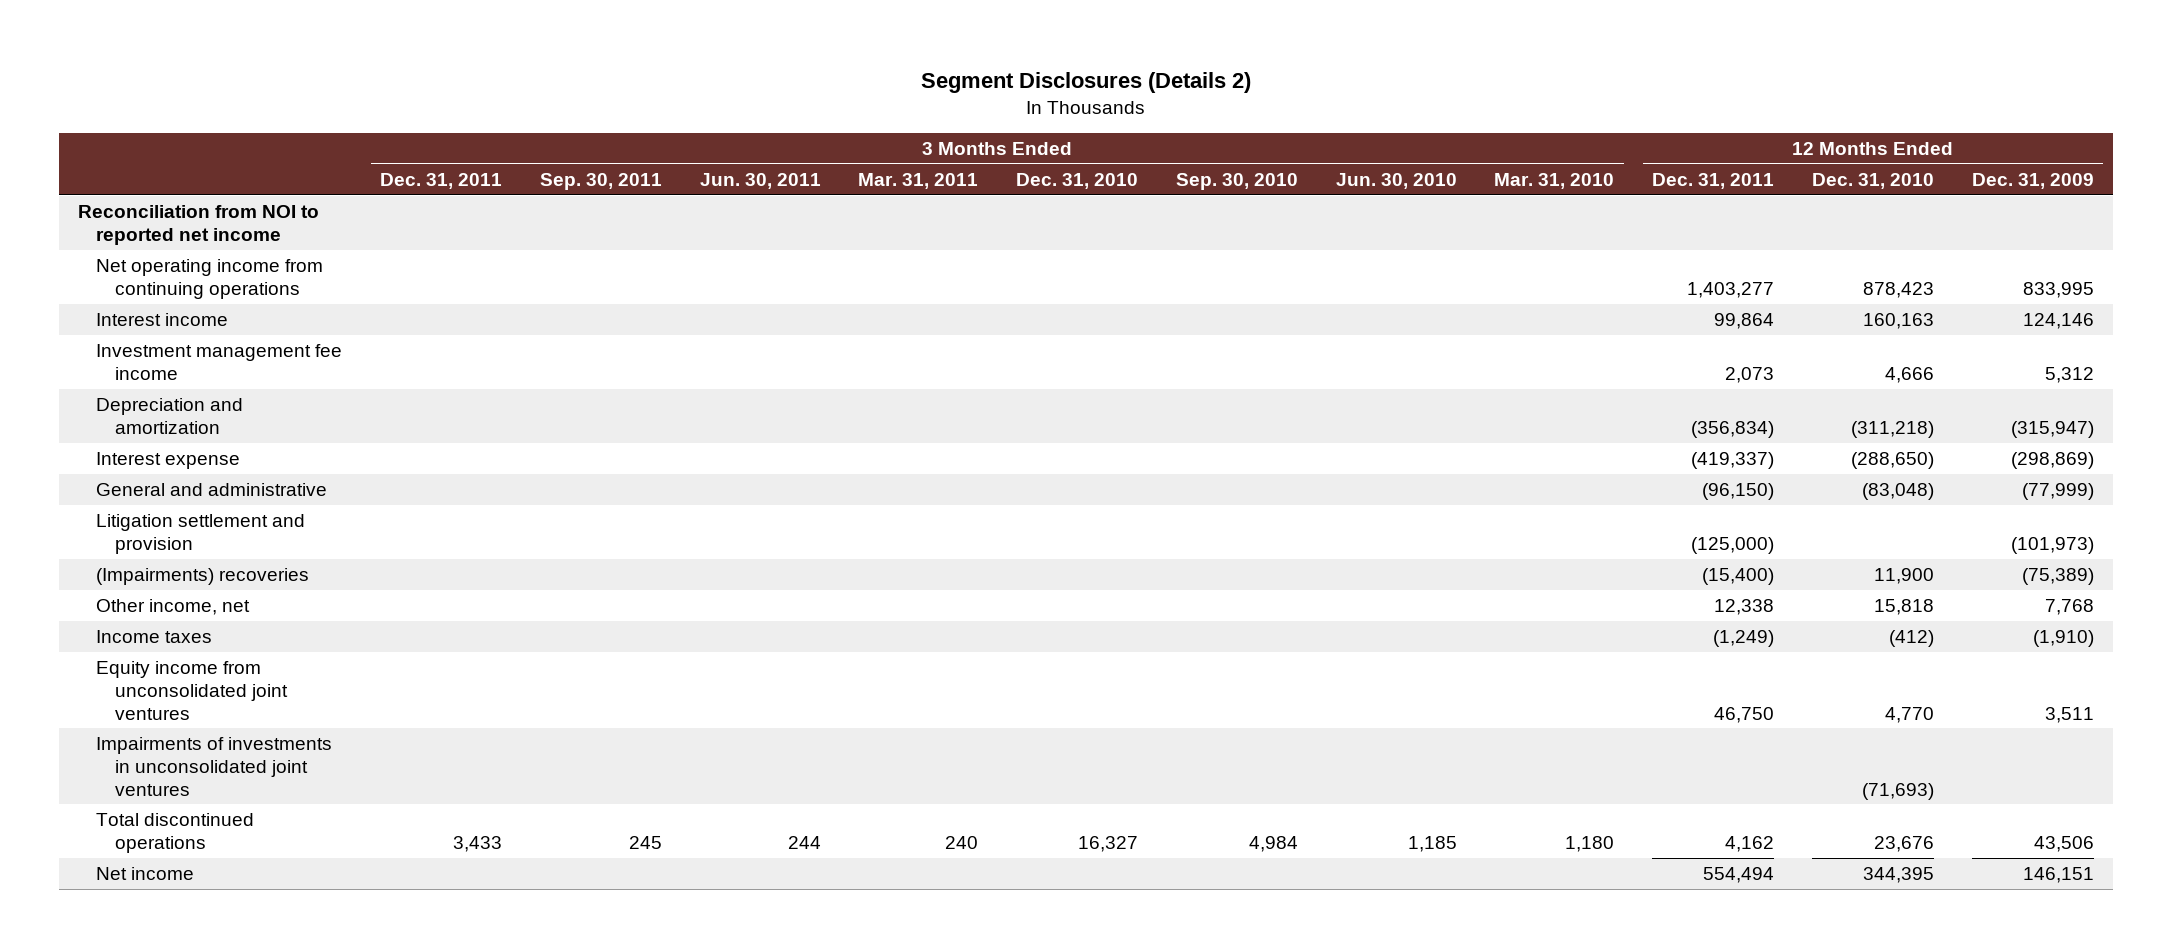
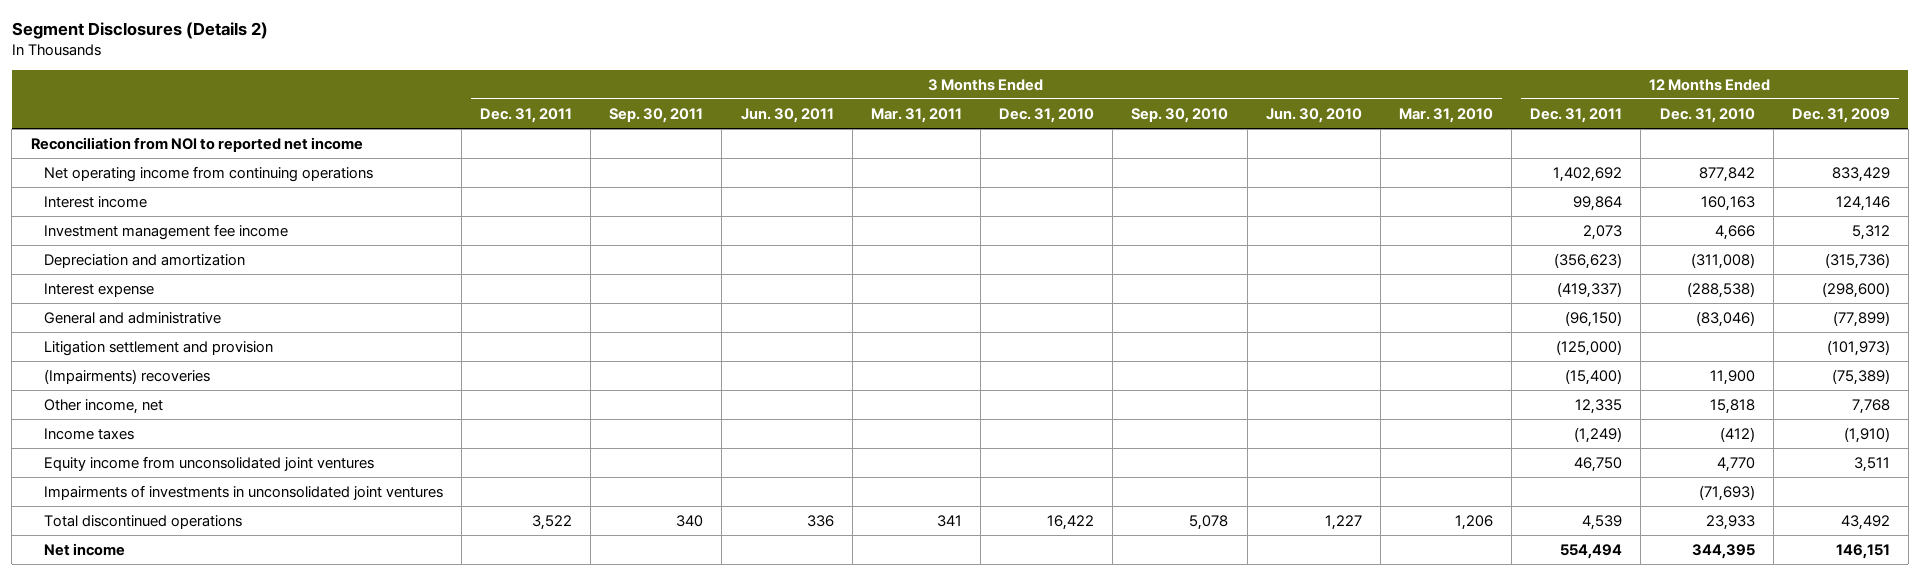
[1687,281,1775,298] 1,403,277 -> [1553,166,1623,182] 1,402,692
[1862,281,1934,298] 878,423 -> [1698,166,1755,182] 877,842
[2022,281,2094,298] 833,995 -> [1831,166,1890,182] 833,429
[1691,420,1775,438] (356,834) -> [1554,252,1623,269] (356,623)
[1850,420,1934,438] (311,218) -> [1690,252,1755,269] (311,008)
[2010,420,2094,438] (315,947) -> [1824,252,1890,269] (315,736)
[1850,452,1934,470] (288,650) -> [1686,281,1755,298] (288,538)
[2010,452,2094,470] (298,869) -> [1821,281,1890,298] (298,600)
[1861,483,1934,501] (83,048) -> [1695,310,1755,327] (83,046)
[2021,483,2094,501] (77,999) -> [1832,310,1890,327] (77,899)
[1714,599,1775,616] 12,338 -> [1575,398,1623,414] 12,335
[453,835,503,852] 3,433 -> [531,514,572,530] 3,522
[628,835,662,849] 245 -> [676,514,704,527] 340
[787,835,821,849] 244 -> [806,514,834,527] 336
[945,835,979,849] 240 -> [936,514,962,527] 341
[1078,835,1139,852] 16,327 -> [1047,514,1095,530] 16,422
[1248,835,1298,852] 4,984 -> [1189,514,1229,530] 5,078
[1407,835,1457,852] 1,185 -> [1324,514,1362,530] 1,227
[1565,835,1615,852] 1,180 -> [1454,514,1493,530] 1,206
[1725,835,1775,852] 4,162 -> [1582,514,1623,530] 4,539
[1873,835,1934,852] 23,676 -> [1705,514,1755,530] 23,933
[2033,835,2094,852] 43,506 -> [1840,514,1890,530] 43,492

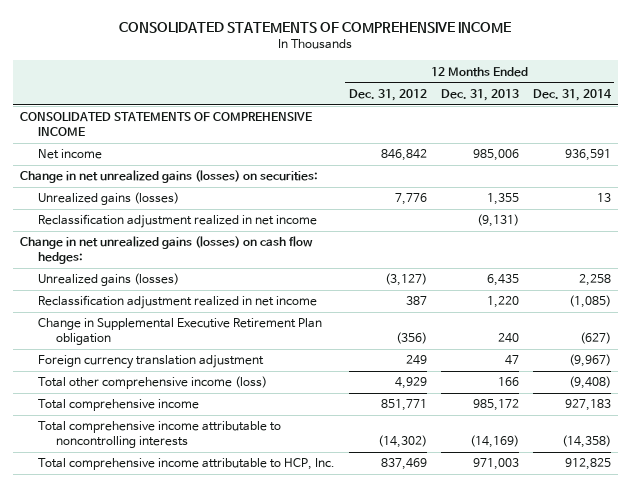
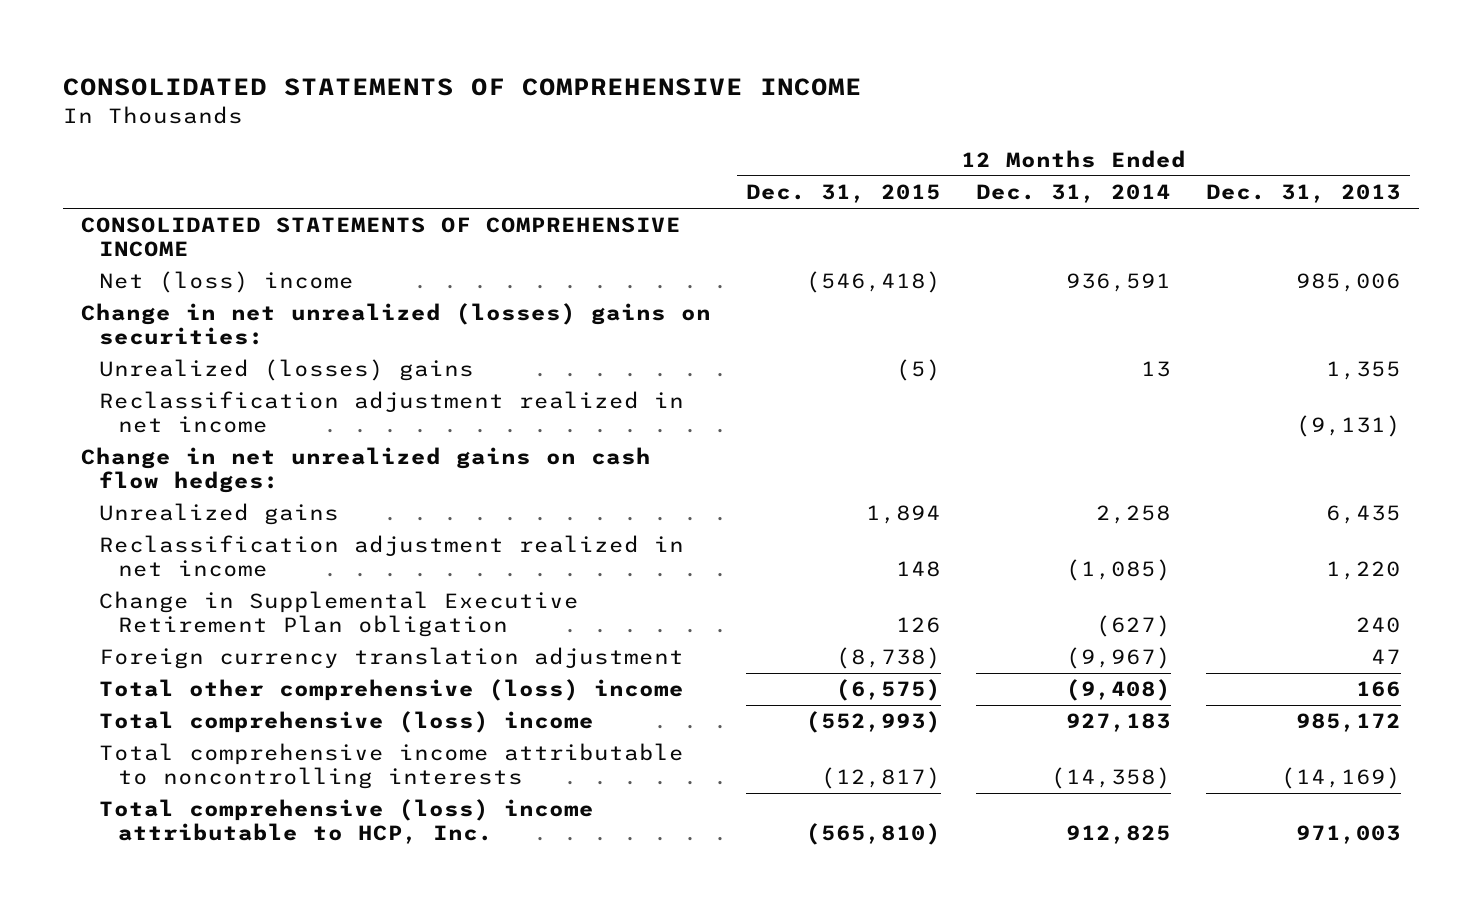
[348,88,427,101] Dec. 31, 2012 -> none
none -> [746,184,942,204] Dec. 31, 2015
[38,149,103,160] Net income -> [99,271,355,294] Net (loss) income
[19,170,318,184] Change in net unrealized gains (losses) on securities: -> [80,303,711,346] Change in net unrealized (losses) gains on securities:
[38,192,180,206] Unrealized gains (losses) -> [99,359,475,382] Unrealized (losses) gains
[19,236,313,265] Change in net unrealized gains (losses) on cash flow hedges: -> [80,447,651,494] Change in net unrealized gains on cash flow hedges:
[38,273,180,287] Unrealized gains (losses) -> [99,503,340,526] Unrealized gains
[38,376,268,390] Total other comprehensive income (loss) -> [99,679,685,702] Total other comprehensive (loss) income
[38,399,200,412] Total comprehensive income -> [99,711,595,734] Total comprehensive (loss) income
[38,458,336,471] Total comprehensive income attributable to HCP, Inc. -> [99,799,595,845] Total comprehensive (loss) income attributable to HCP, Inc.

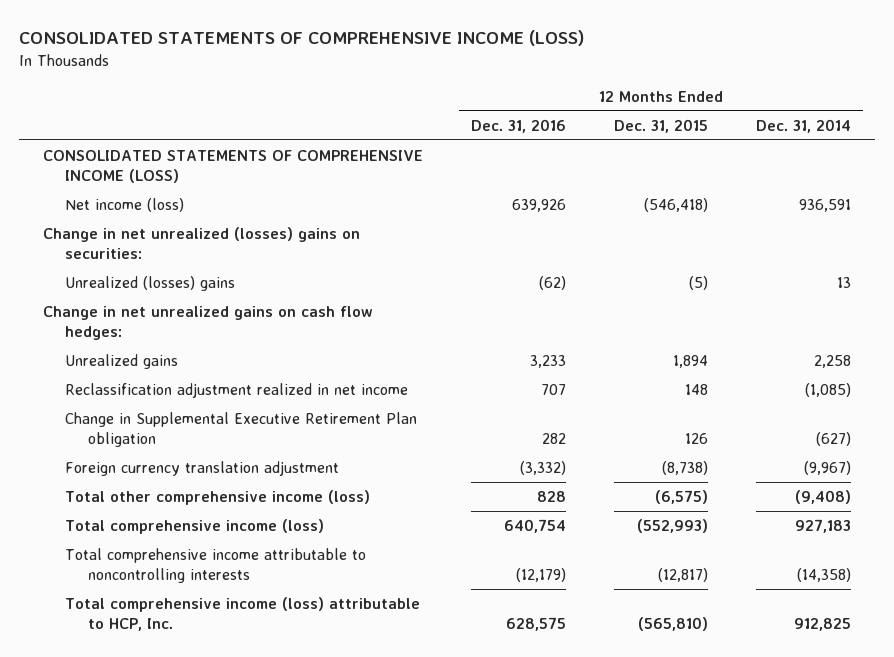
[63,78,863,97] CONSOLIDATED STATEMENTS OF COMPREHENSIVE INCOME -> [18,29,584,46] CONSOLIDATED STATEMENTS OF COMPREHENSIVE INCOME (LOSS)
[1206,184,1402,204] Dec. 31, 2013 -> none
none -> [470,118,566,133] Dec. 31, 2016
[80,217,681,258] CONSOLIDATED STATEMENTS OF COMPREHENSIVE INCOME -> [42,149,423,183] CONSOLIDATED STATEMENTS OF COMPREHENSIVE INCOME (LOSS)
[99,271,355,294] Net (loss) income -> [65,197,185,212] Net income (loss)
[99,391,685,434] Reclassification adjustment realized in net income -> none
[99,679,685,702] Total other comprehensive (loss) income -> [65,489,371,505] Total other comprehensive income (loss)
[99,711,595,734] Total comprehensive (loss) income -> [65,518,325,534] Total comprehensive income (loss)
[99,799,595,845] Total comprehensive (loss) income attributable to HCP, Inc. -> [65,596,421,631] Total comprehensive income (loss) attributable to HCP, Inc.

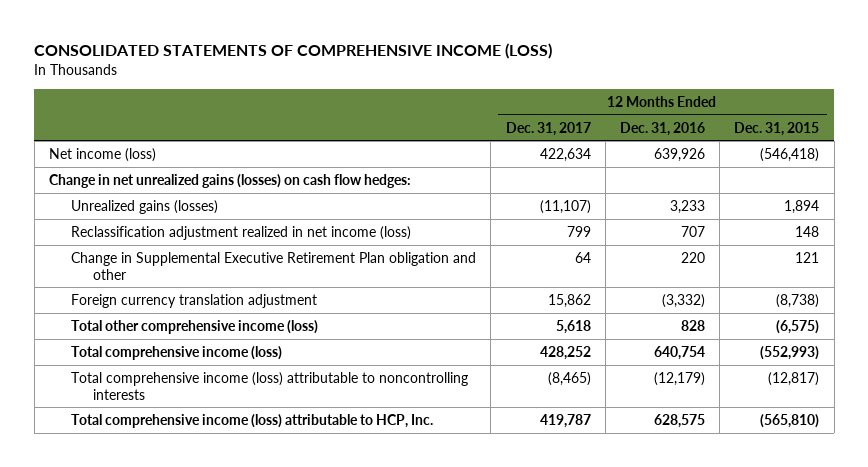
[755,118,851,133] Dec. 31, 2014 -> none
none -> [505,121,591,136] Dec. 31, 2017
[42,149,423,183] CONSOLIDATED STATEMENTS OF COMPREHENSIVE INCOME (LOSS) -> none
[42,226,360,259] Change in net unrealized (losses) gains on securities: -> none
[65,275,236,291] Unrealized (losses) gains -> none
[42,305,373,340] Change in net unrealized gains on cash flow hedges: -> [48,173,411,188] Change in net unrealized gains (losses) on cash flow hedges:
[65,353,179,369] Unrealized gains -> [71,199,219,214] Unrealized gains (losses)
[65,382,409,398] Reclassification adjustment realized in net income -> [71,225,412,240] Reclassification adjustment realized in net income (loss)
[65,411,418,447] Change in Supplemental Executive Retirement Plan obligation -> [71,251,477,280] Change in Supplemental Executive Retirement Plan obligation and other
[541,432,566,444] 282 -> [680,251,705,263] 220
[684,432,708,444] 126 -> [795,251,820,263] 121
[65,547,367,583] Total comprehensive income attributable to noncontrolling interests -> [71,371,469,400] Total comprehensive income (loss) attributable to noncontrolling interests

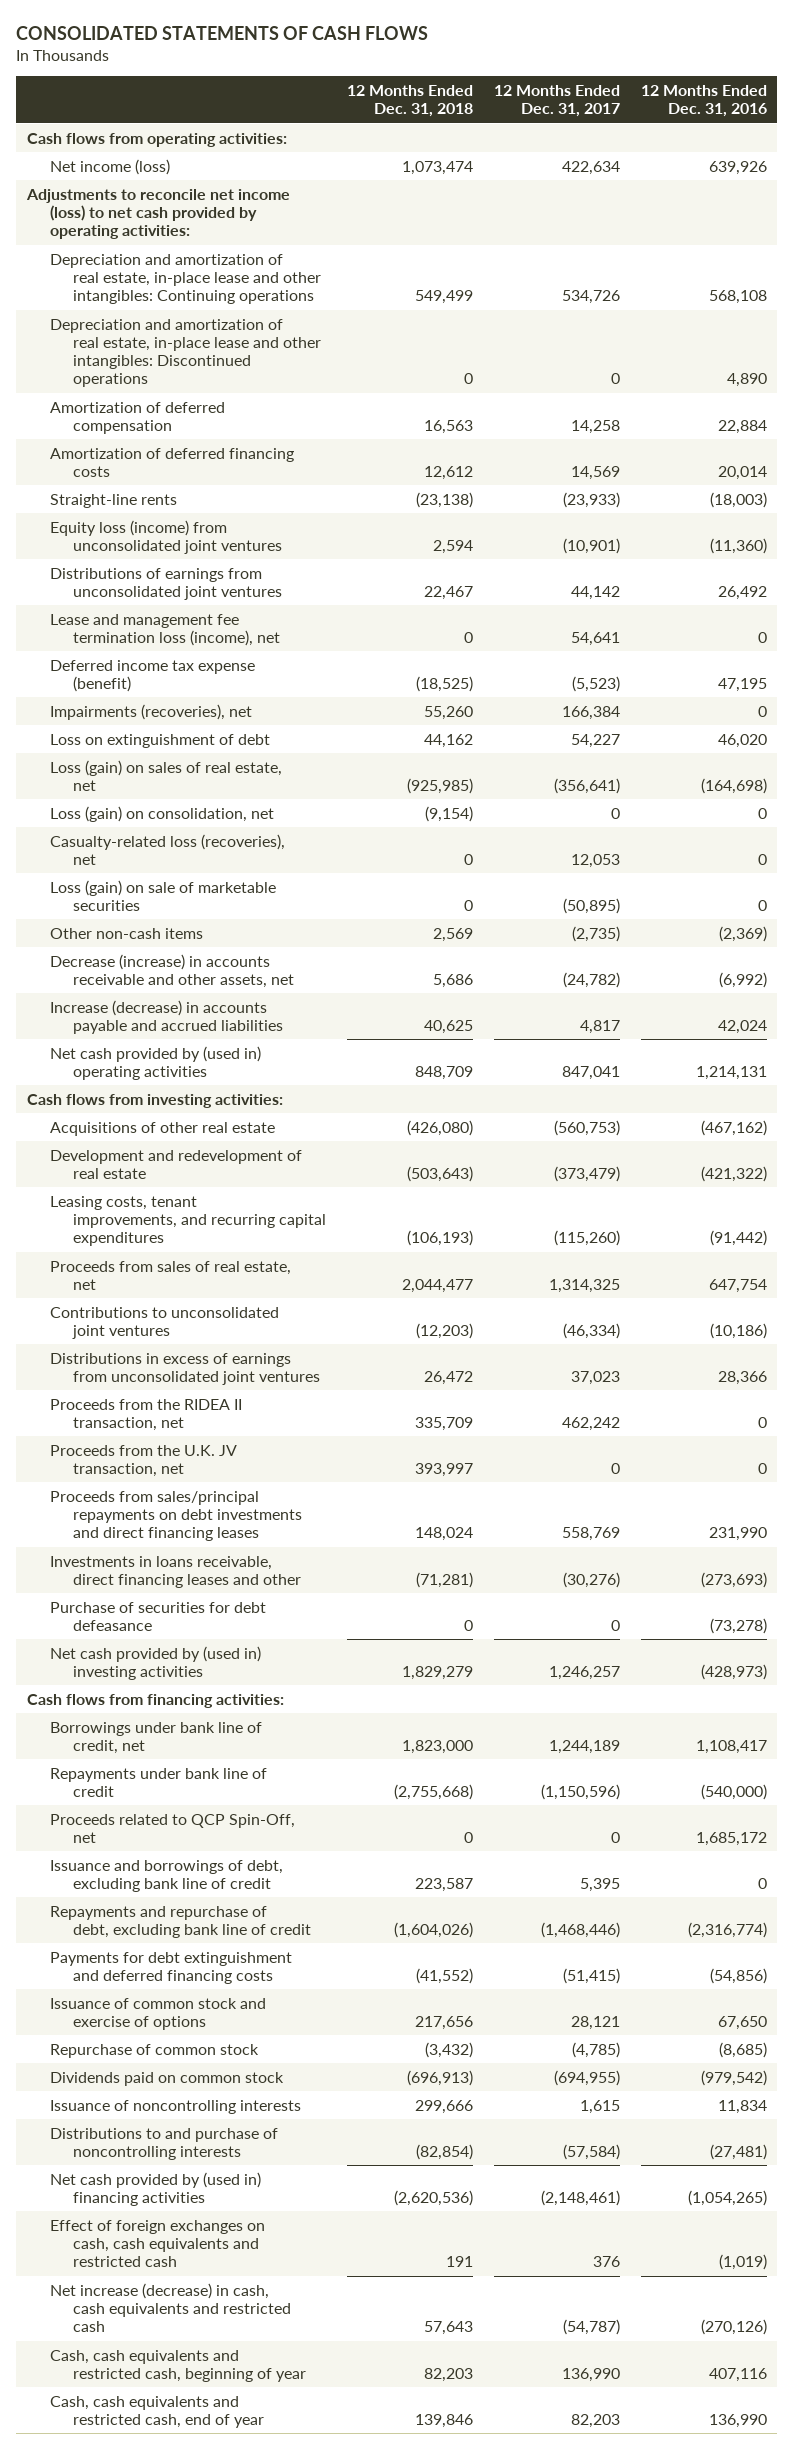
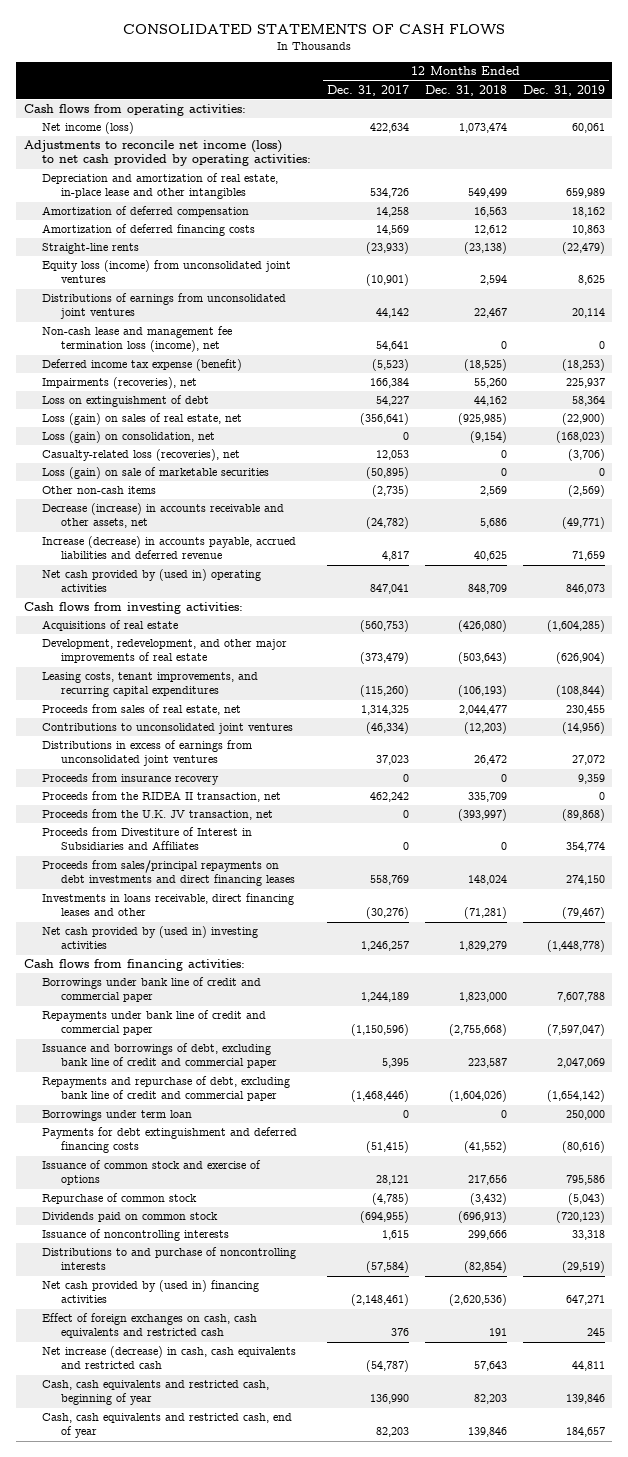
[640,84,767,117] 12 Months Ended Dec. 31, 2016 -> none
none -> [522,84,605,96] Dec. 31, 2019
[49,318,321,388] Depreciation and amortization of real estate, in-place lease and other intangibles: Discontinued operations -> none
[49,253,321,305] Depreciation and amortization of real estate, in-place lease and other intangibles: Continuing operations -> [42,173,279,200] Depreciation and amortization of real estate, in-place lease and other intangibles
[49,613,280,646] Lease and management fee termination loss (income), net -> [42,326,233,353] Non-cash lease and management fee termination loss (income), net
[49,999,283,1034] Increase (decrease) in accounts payable and accrued liabilities -> [42,536,297,560] Increase (decrease) in accounts payable, accrued liabilities and deferred revenue
[49,1121,275,1136] Acquisitions of other real estate -> [42,620,179,632] Acquisitions of real estate
[49,1149,302,1179] Development and redevelopment of real estate -> [42,639,288,664] Development, redevelopment, and other major improvements of real estate
none -> [42,773,220,786] Proceeds from insurance recovery
[414,1462,473,1477] 393,997 -> [457,809,507,822] (393,997)
none -> [42,827,253,851] Proceeds from Divestiture of Interest in Subsidiaries and Affiliates
[49,1601,266,1631] Purchase of securities for debt defeasance -> none
[49,1813,295,1843] Proceeds related to QCP Spin-Off, net -> none
[49,1721,262,1754] Borrowings under bank line of credit, net -> [42,977,262,1003] Borrowings under bank line of credit and commercial paper
[49,1767,267,1797] Repayments under bank line of credit -> [42,1010,267,1036] Repayments under bank line of credit and commercial paper
[49,1859,283,1892] Issuance and borrowings of debt, excluding bank line of credit -> [42,1043,277,1069] Issuance and borrowings of debt, excluding bank line of credit and commercial paper
[49,1905,311,1938] Repayments and repurchase of debt, excluding bank line of credit -> [42,1076,291,1102] Repayments and repurchase of debt, excluding bank line of credit and commercial paper
none -> [42,1110,193,1122] Borrowings under term loan

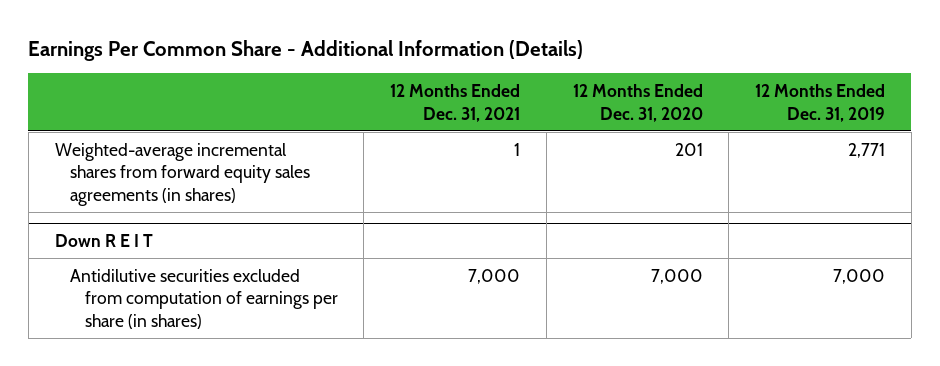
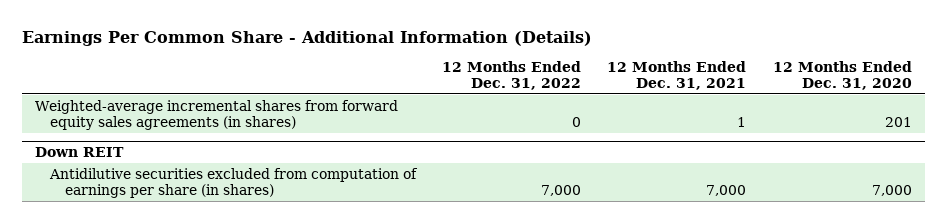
[755,83,886,122] 12 Months Ended Dec. 31, 2019 -> none
none -> [442,60,582,90] 12 Months Ended Dec. 31, 2022
[54,233,153,247] Down R E I T -> [35,146,125,157] Down REIT

